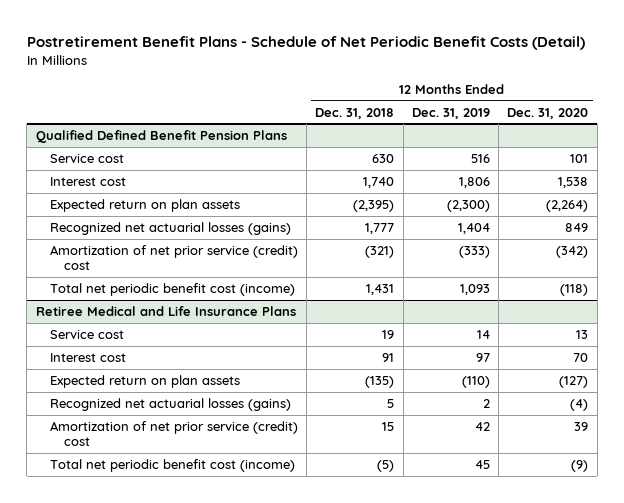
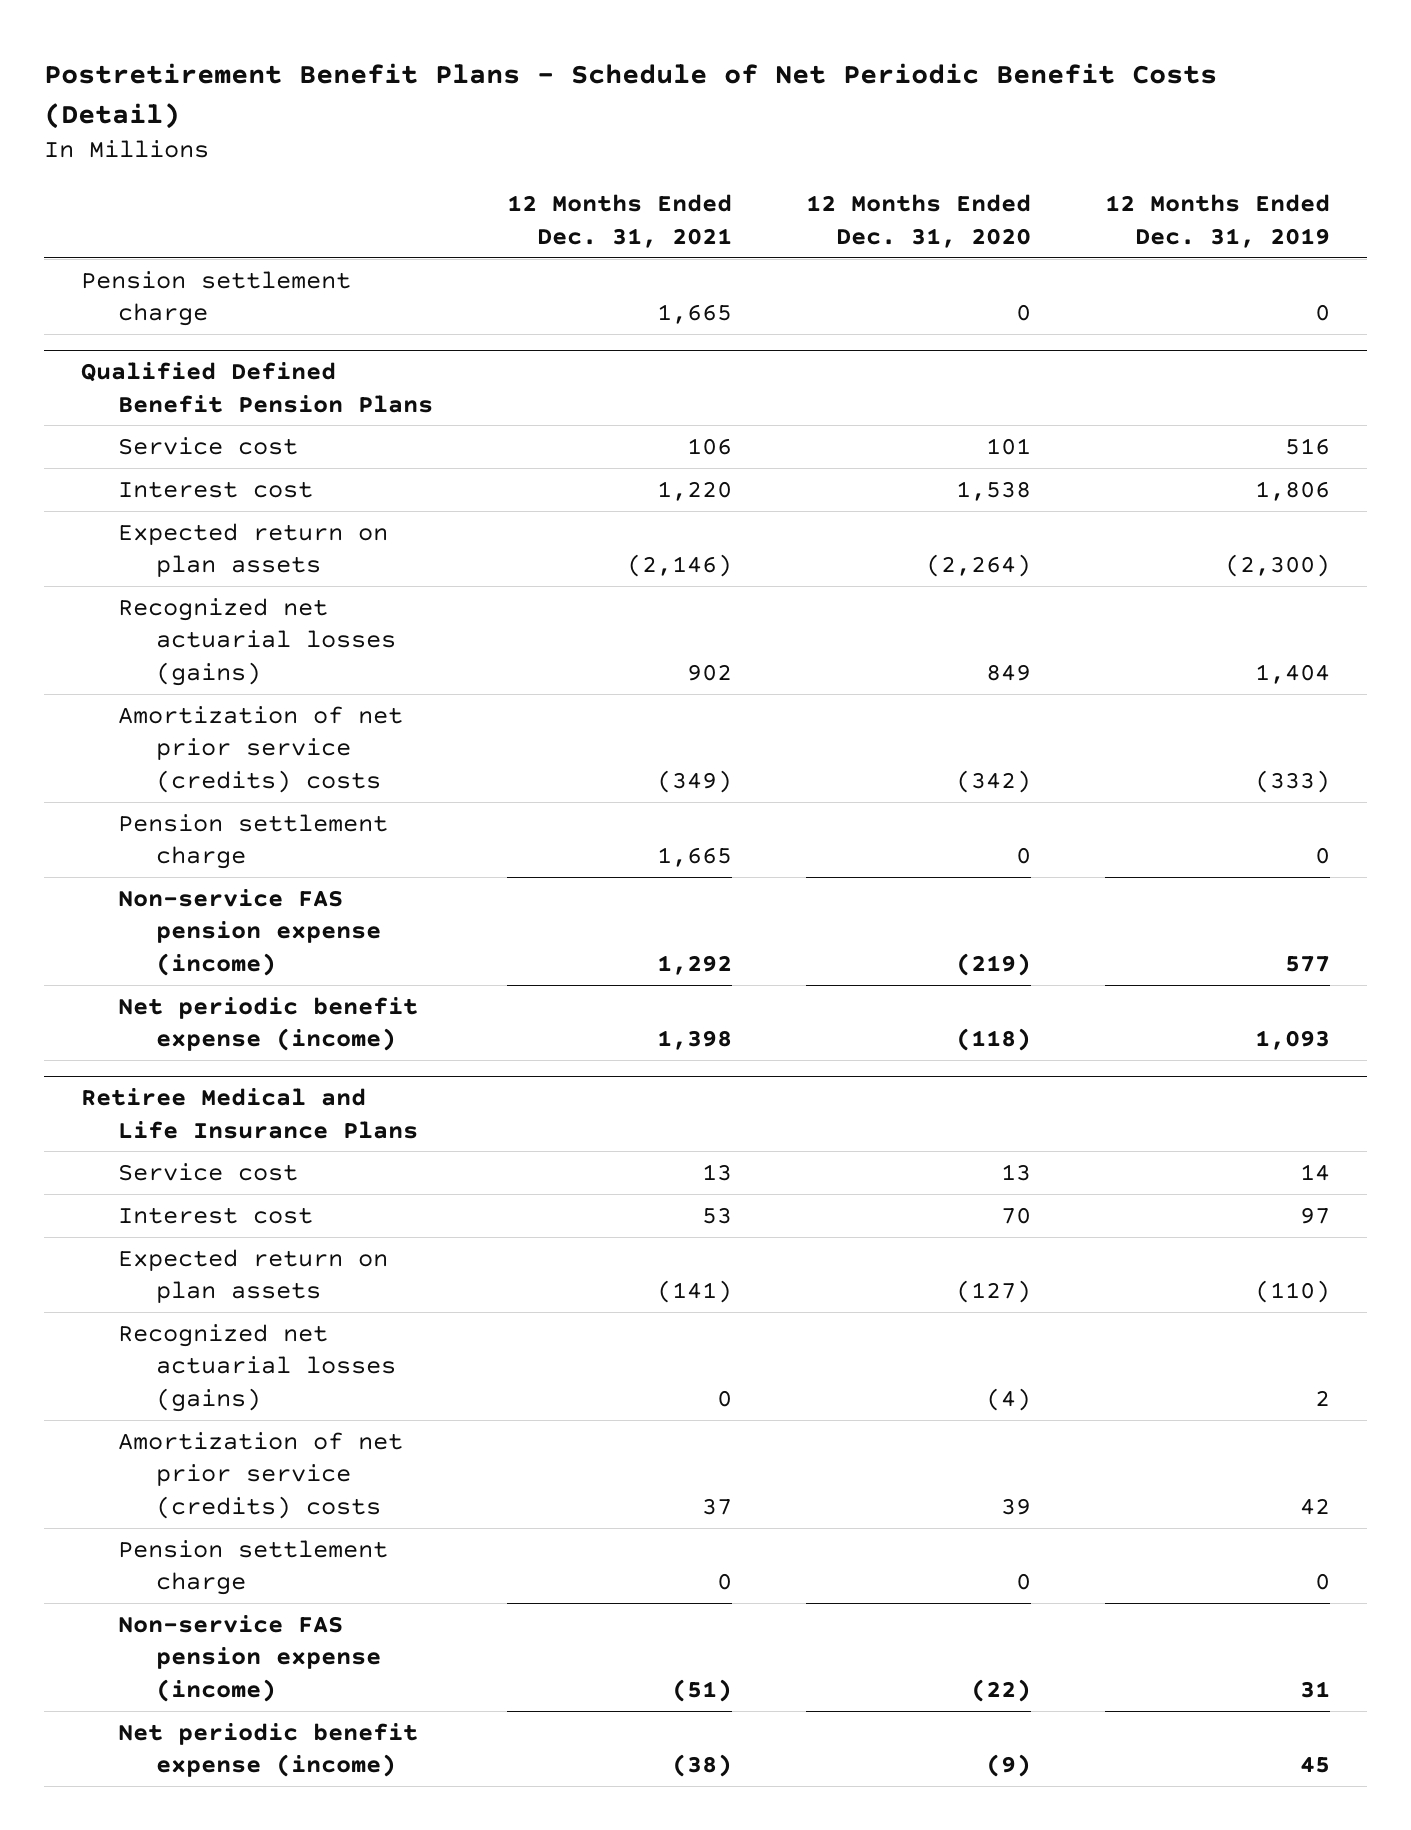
[315,107,395,119] Dec. 31, 2018 -> none
none -> [507,194,733,248] 12 Months Ended Dec. 31, 2021
none -> [80,270,351,327] Pension settlement charge
[49,244,298,271] Amortization of net prior service (credit) cost -> [118,705,404,793] Amortization of net prior service (credits) costs
none -> [118,813,389,870] Pension settlement charge
none -> [118,888,382,976] Non-service FAS pension expense (income)
[49,282,295,296] Total net periodic benefit cost (income) -> [118,996,419,1052] Net periodic benefit expense (income)
[49,420,298,447] Amortization of net prior service (credit) cost -> [118,1431,404,1519] Amortization of net prior service (credits) costs
none -> [118,1539,389,1596] Pension settlement charge
none -> [118,1614,382,1702] Non-service FAS pension expense (income)
[49,458,295,472] Total net periodic benefit cost (income) -> [118,1722,419,1778] Net periodic benefit expense (income)

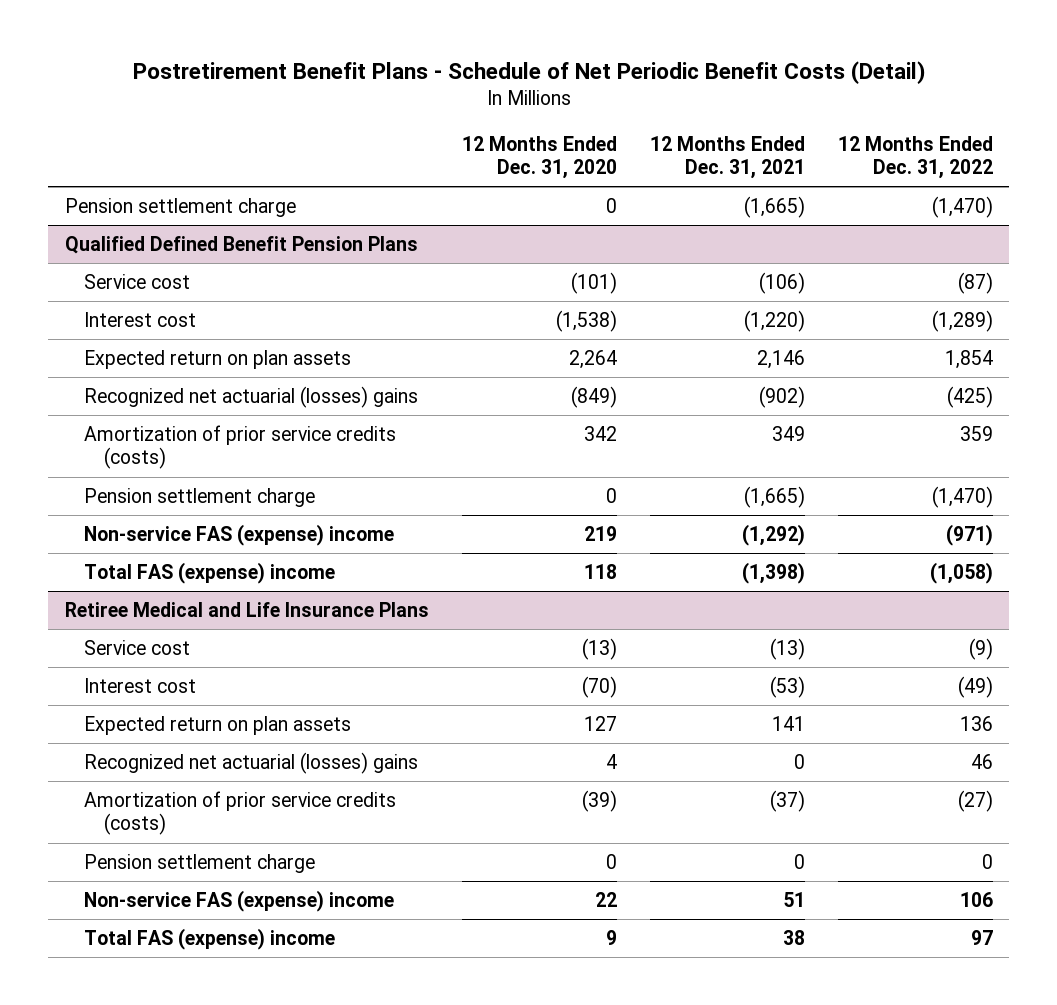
[1105,194,1331,248] 12 Months Ended Dec. 31, 2019 -> none
none -> [837,136,993,180] 12 Months Ended Dec. 31, 2022
[657,304,733,325] 1,665 -> [743,196,805,219] (1,665)
[687,437,733,455] 106 -> [758,272,805,295] (106)
[986,437,1032,455] 101 -> [570,272,617,295] (101)
[657,480,733,501] 1,220 -> [743,310,805,333] (1,220)
[956,480,1032,501] 1,538 -> [555,310,617,333] (1,538)
[627,554,733,578] (2,146) -> [756,350,805,370] 2,146
[926,554,1032,578] (2,264) -> [568,350,617,370] 2,264
[118,597,397,686] Recognized net actuarial losses (gains) -> [84,386,419,409] Recognized net actuarial (losses) gains
[687,663,733,681] 902 -> [758,386,805,409] (902)
[986,663,1032,681] 849 -> [570,386,617,409] (849)
[118,705,404,793] Amortization of net prior service (credits) costs -> [84,425,397,470] Amortization of prior service credits (costs)
[657,769,733,793] (349) -> [771,426,805,442] 349
[956,769,1032,793] (342) -> [583,426,617,442] 342
[657,847,733,868] 1,665 -> [743,486,805,509] (1,665)
[118,888,382,976] Non-service FAS pension expense (income) -> [84,524,395,547] Non-service FAS (expense) income
[657,954,733,975] 1,292 -> [741,524,805,547] (1,292)
[956,952,1032,976] (219) -> [583,526,617,542] 219
[118,996,419,1052] Net periodic benefit expense (income) -> [84,562,336,585] Total FAS (expense) income
[657,1030,733,1051] 1,398 -> [741,562,805,585] (1,398)
[956,1028,1032,1052] (118) -> [583,564,617,580] 118
[702,1163,733,1181] 13 -> [769,638,805,661] (13)
[1001,1163,1032,1181] 13 -> [581,638,617,661] (13)
[702,1206,733,1224] 53 -> [769,676,805,699] (53)
[1001,1206,1032,1224] 70 -> [581,676,617,699] (70)
[657,1280,733,1304] (141) -> [771,716,805,732] 141
[956,1280,1032,1304] (127) -> [583,716,617,732] 127
[118,1323,397,1412] Recognized net actuarial losses (gains) -> [84,752,419,775] Recognized net actuarial (losses) gains
[986,1387,1032,1411] (4) -> [605,754,617,770] 4
[118,1431,404,1519] Amortization of net prior service (credits) costs -> [84,791,397,836] Amortization of prior service credits (costs)
[702,1497,733,1515] 37 -> [769,790,805,813] (37)
[1001,1497,1032,1515] 39 -> [581,790,617,813] (39)
[118,1614,382,1702] Non-service FAS pension expense (income) -> [84,890,395,913] Non-service FAS (expense) income
[672,1678,733,1702] (51) -> [782,892,805,908] 51
[971,1678,1032,1702] (22) -> [594,892,617,908] 22
[118,1722,419,1778] Net periodic benefit expense (income) -> [84,928,336,951] Total FAS (expense) income
[672,1754,733,1778] (38) -> [782,930,805,946] 38
[986,1754,1032,1778] (9) -> [605,930,617,946] 9

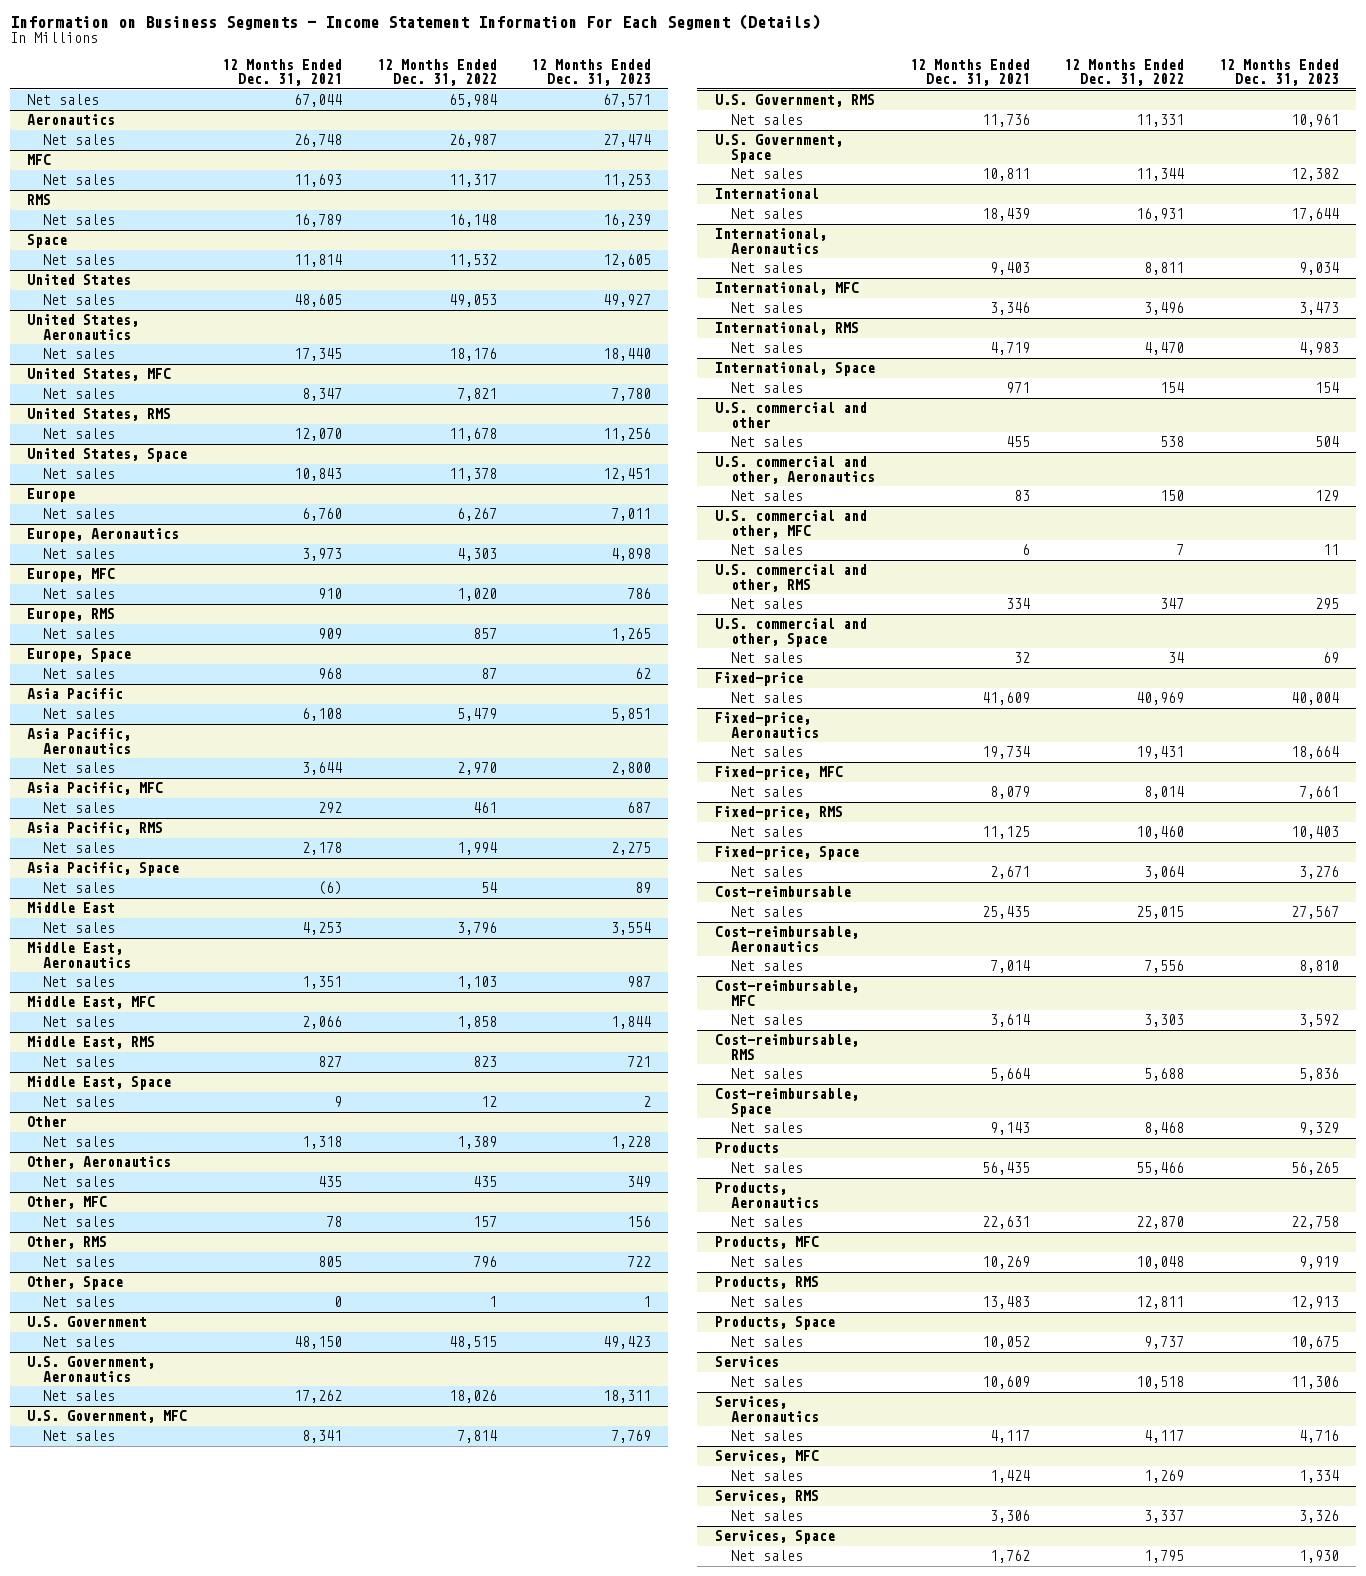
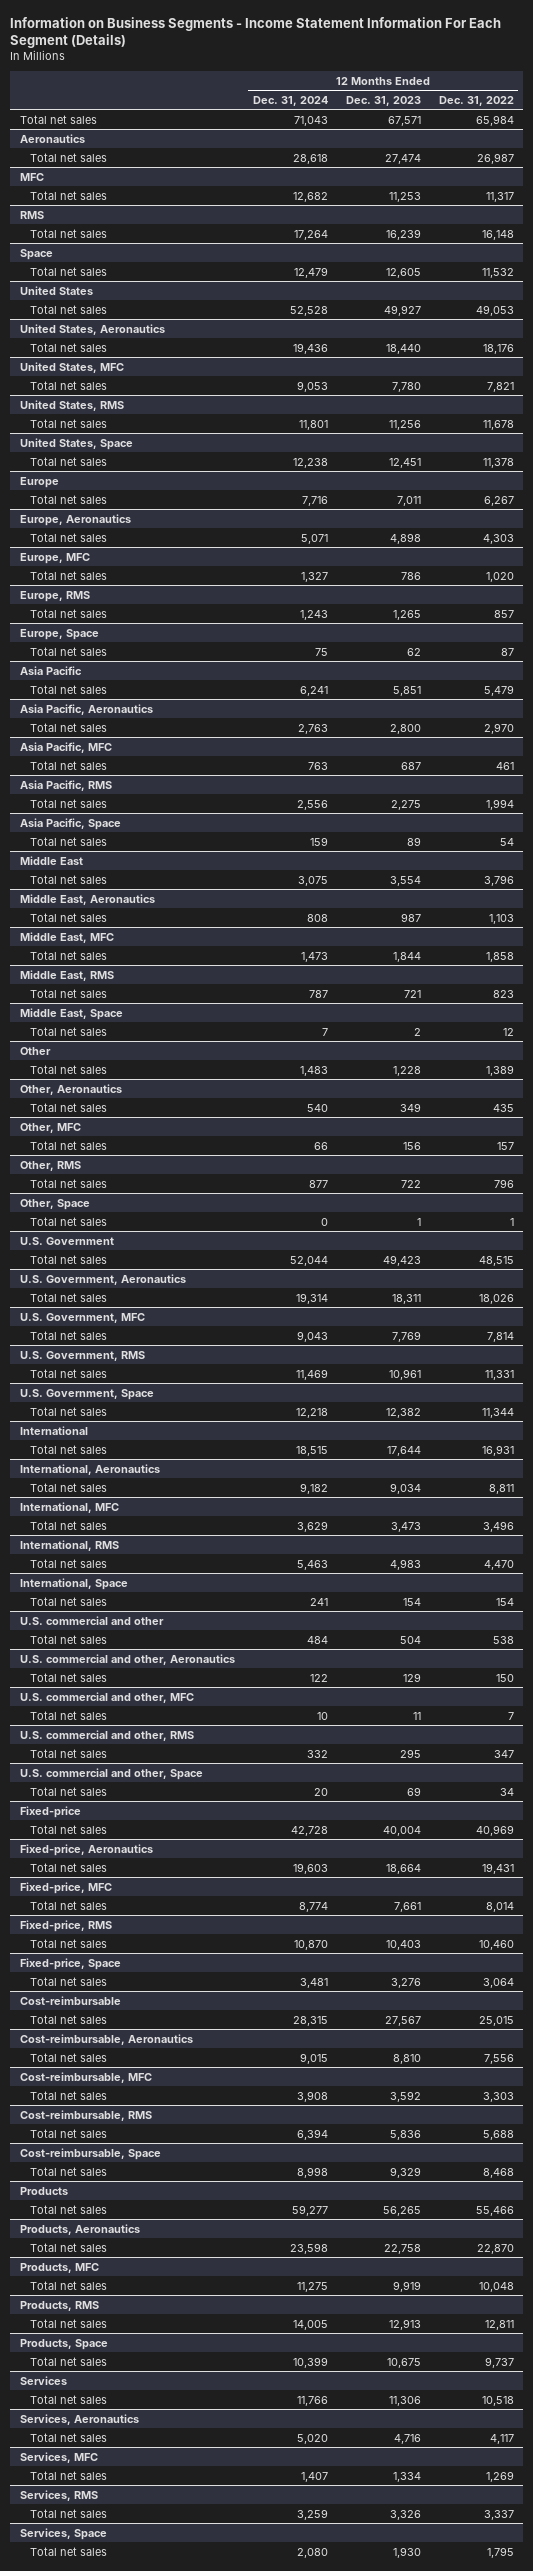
[221,58,342,87] 12 Months Ended Dec. 31, 2021 -> none
none -> [252,95,328,106] Dec. 31, 2024
[26,94,99,106] Net sales -> [19,114,97,124] Total net sales
[43,134,116,146] Net sales -> [29,152,107,162] Total net sales
[43,174,116,186] Net sales -> [29,190,107,200] Total net sales
[43,214,116,226] Net sales -> [29,228,107,238] Total net sales
[43,254,116,266] Net sales -> [29,266,107,276] Total net sales
[43,294,116,306] Net sales -> [29,304,107,314] Total net sales
[43,348,116,360] Net sales -> [29,342,107,352] Total net sales
[43,388,116,400] Net sales -> [29,380,107,390] Total net sales
[43,428,116,440] Net sales -> [29,418,107,428] Total net sales
[43,468,116,480] Net sales -> [29,456,107,466] Total net sales
[43,508,116,520] Net sales -> [29,494,107,504] Total net sales
[43,548,116,560] Net sales -> [29,532,107,542] Total net sales
[43,588,116,600] Net sales -> [29,570,107,580] Total net sales
[43,628,116,640] Net sales -> [29,608,107,618] Total net sales
[43,668,116,680] Net sales -> [29,646,107,656] Total net sales
[43,708,116,720] Net sales -> [29,684,107,694] Total net sales
[43,762,116,774] Net sales -> [29,722,107,732] Total net sales
[43,802,116,814] Net sales -> [29,760,107,770] Total net sales
[43,842,116,854] Net sales -> [29,798,107,808] Total net sales
[43,882,116,894] Net sales -> [29,836,107,846] Total net sales
[43,922,116,934] Net sales -> [29,874,107,884] Total net sales
[43,976,116,988] Net sales -> [29,912,107,922] Total net sales
[43,1016,116,1028] Net sales -> [29,950,107,960] Total net sales
[43,1056,116,1068] Net sales -> [29,988,107,998] Total net sales
[43,1096,116,1108] Net sales -> [29,1026,107,1036] Total net sales
[43,1136,116,1148] Net sales -> [29,1064,107,1074] Total net sales
[43,1176,116,1188] Net sales -> [29,1102,107,1112] Total net sales
[43,1216,116,1228] Net sales -> [29,1140,107,1150] Total net sales
[43,1256,116,1268] Net sales -> [29,1178,107,1188] Total net sales
[43,1296,116,1308] Net sales -> [29,1216,107,1226] Total net sales
[43,1336,116,1348] Net sales -> [29,1254,107,1264] Total net sales
[43,1390,116,1402] Net sales -> [29,1292,107,1302] Total net sales
[43,1430,116,1442] Net sales -> [29,1330,107,1340] Total net sales
[731,114,804,126] Net sales -> [29,1368,107,1378] Total net sales
[731,168,804,180] Net sales -> [29,1406,107,1416] Total net sales
[731,208,804,220] Net sales -> [29,1444,107,1454] Total net sales
[731,262,804,274] Net sales -> [29,1482,107,1492] Total net sales
[731,302,804,314] Net sales -> [29,1520,107,1530] Total net sales
[731,342,804,354] Net sales -> [29,1558,107,1568] Total net sales
[731,382,804,394] Net sales -> [29,1596,107,1606] Total net sales
[731,436,804,448] Net sales -> [29,1634,107,1644] Total net sales
[731,490,804,502] Net sales -> [29,1672,107,1682] Total net sales
[731,544,804,556] Net sales -> [29,1710,107,1720] Total net sales
[731,598,804,610] Net sales -> [29,1748,107,1758] Total net sales
[731,652,804,664] Net sales -> [29,1786,107,1796] Total net sales
[731,692,804,704] Net sales -> [29,1824,107,1834] Total net sales
[731,746,804,758] Net sales -> [29,1862,107,1872] Total net sales
[731,786,804,798] Net sales -> [29,1900,107,1910] Total net sales
[731,826,804,838] Net sales -> [29,1938,107,1948] Total net sales
[731,866,804,878] Net sales -> [29,1976,107,1986] Total net sales
[731,906,804,918] Net sales -> [29,2014,107,2024] Total net sales
[731,960,804,972] Net sales -> [29,2052,107,2062] Total net sales
[731,1014,804,1026] Net sales -> [29,2090,107,2100] Total net sales
[731,1068,804,1080] Net sales -> [29,2128,107,2138] Total net sales
[731,1122,804,1134] Net sales -> [29,2166,107,2176] Total net sales
[731,1162,804,1174] Net sales -> [29,2204,107,2214] Total net sales
[731,1216,804,1228] Net sales -> [29,2242,107,2252] Total net sales
[731,1256,804,1268] Net sales -> [29,2280,107,2290] Total net sales
[731,1296,804,1308] Net sales -> [29,2318,107,2328] Total net sales
[731,1336,804,1348] Net sales -> [29,2356,107,2366] Total net sales
[731,1376,804,1388] Net sales -> [29,2394,107,2404] Total net sales
[731,1430,804,1442] Net sales -> [29,2432,107,2442] Total net sales
[731,1470,804,1482] Net sales -> [29,2470,107,2480] Total net sales
[731,1510,804,1522] Net sales -> [29,2508,107,2518] Total net sales
[731,1550,804,1562] Net sales -> [29,2546,107,2556] Total net sales

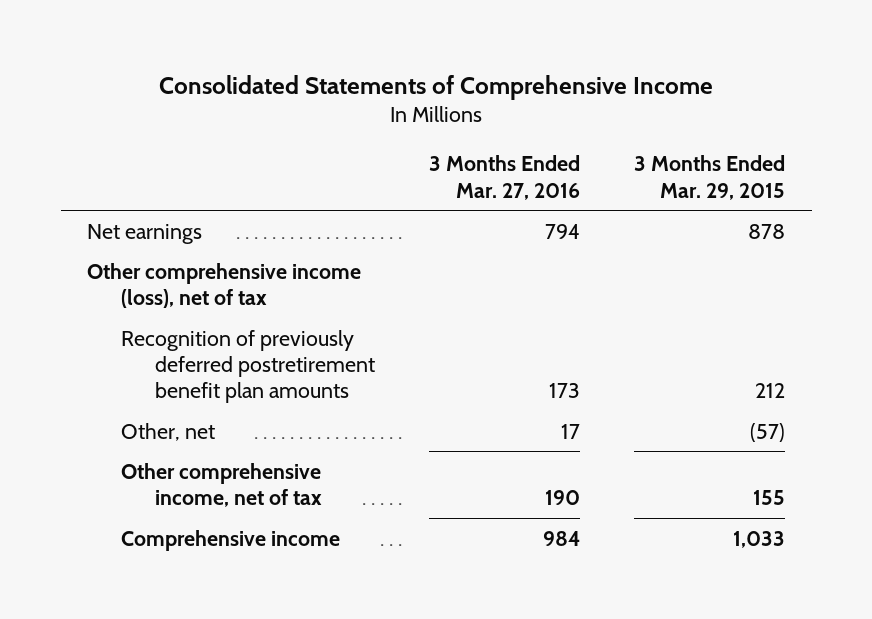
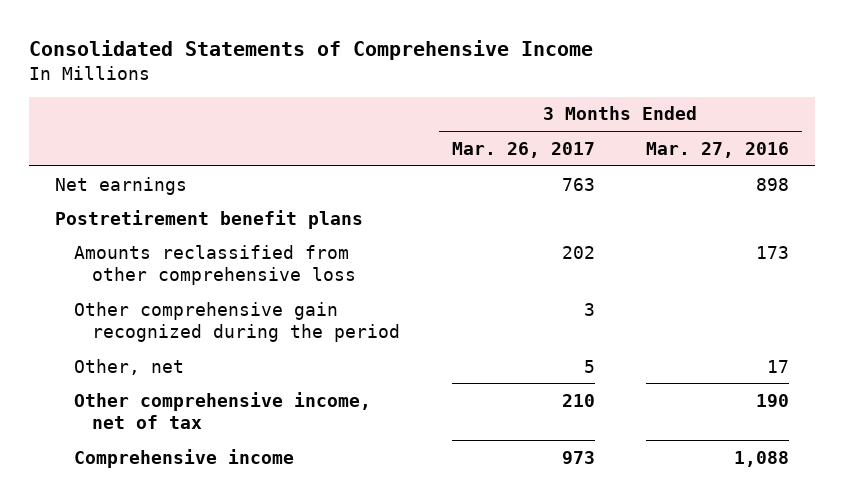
[633,155,785,200] 3 Months Ended Mar. 29, 2015 -> none
none -> [451,141,595,158] Mar. 26, 2017
[87,262,362,308] Other comprehensive income (loss), net of tax -> none
[545,223,581,239] 794 -> [756,177,790,191] 898
none -> [54,209,363,229] Postretirement benefit plans
[121,329,376,404] Recognition of previously deferred postretirement benefit plan amounts -> [73,244,357,286] Amounts reclassified from other comprehensive loss
none -> [73,301,401,343] Other comprehensive gain recognized during the period
[543,530,581,546] 984 -> [734,450,790,467] 1,088

